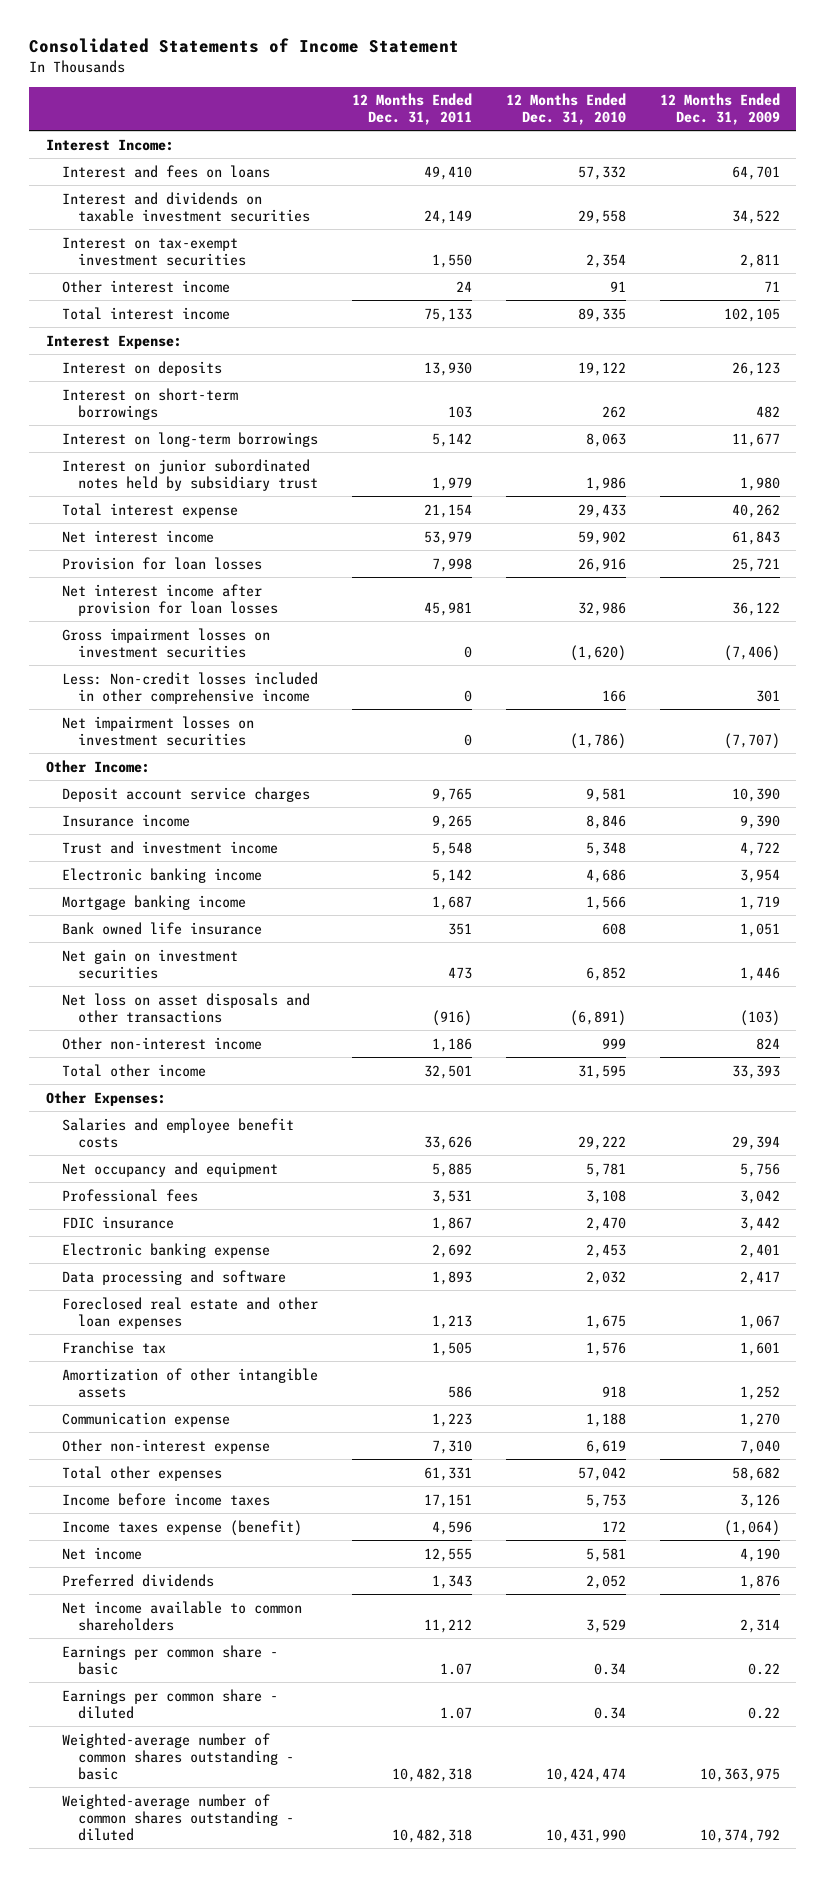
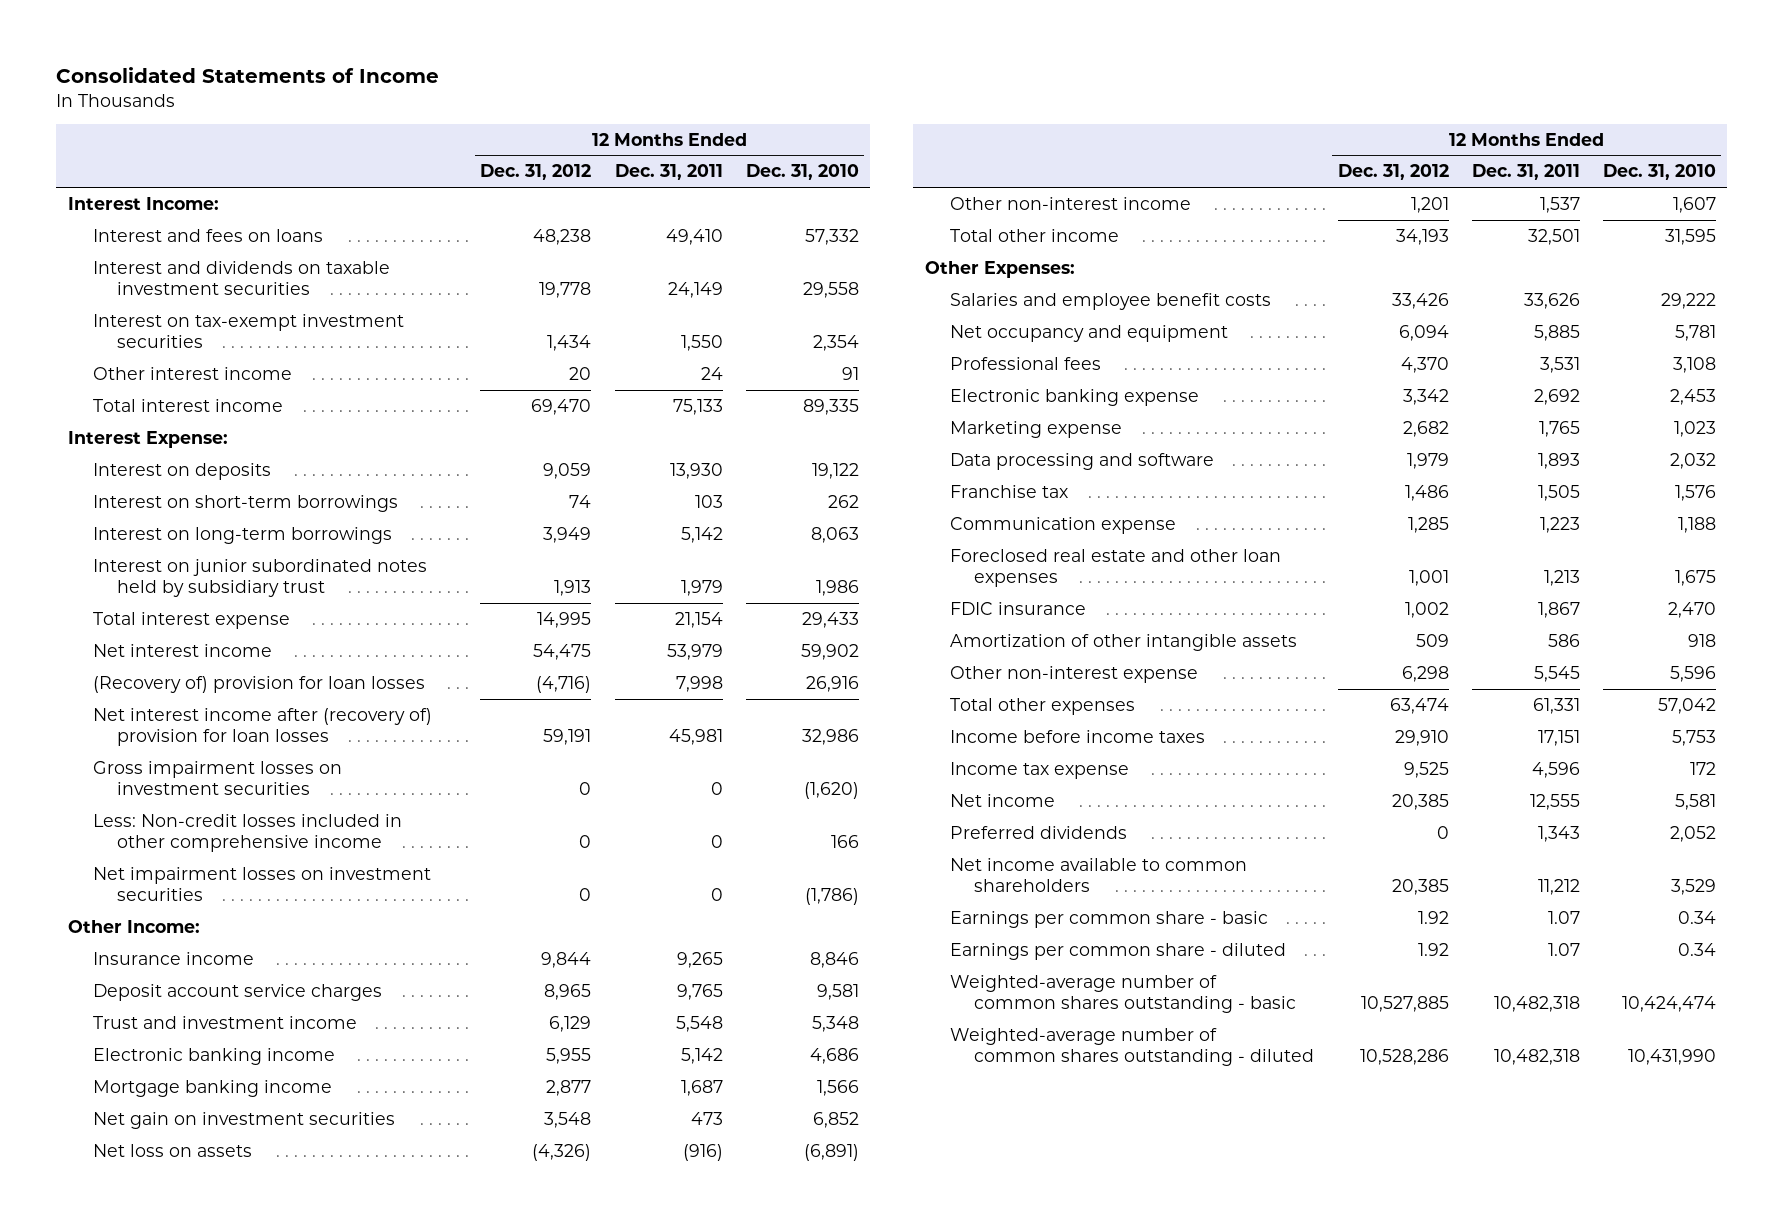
[29,38,460,54] Consolidated Statements of Income Statement -> [56,67,440,84] Consolidated Statements of Income
[659,93,780,126] 12 Months Ended Dec. 31, 2009 -> none
none -> [480,164,592,181] Dec. 31, 2012
[62,556,263,570] Provision for loan losses -> [92,675,425,693] (Recovery of) provision for loan losses
[62,583,279,616] Net interest income after provision for loan losses -> [92,707,432,746] Net interest income after (recovery of) provision for loan losses
[62,786,311,802] Deposit account service charges -> [92,983,382,1001] Deposit account service charges
[62,921,263,935] Bank owned life insurance -> none
[62,992,311,1023] Net loss on asset disposals and other transactions -> [92,1143,252,1157] Net loss on assets
[432,1037,473,1052] 1,186 -> [1539,196,1580,213] 1,537
[601,1037,626,1049] 999 -> [1672,196,1716,213] 1,607
none -> [949,420,1122,438] Marketing expense
[62,1296,319,1329] Foreclosed real estate and other loan expenses -> [949,548,1281,587] Foreclosed real estate and other loan expenses
[62,1215,175,1229] FDIC insurance -> [949,601,1086,615] FDIC insurance
[62,1367,319,1398] Amortization of other intangible assets -> [949,633,1297,651] Amortization of other intangible assets
[432,1439,473,1454] 7,310 -> [1533,665,1580,682] 5,545
[585,1439,626,1454] 6,619 -> [1669,665,1716,682] 5,596
[62,1519,303,1536] Income taxes expense (benefit) -> [949,761,1129,779] Income tax expense

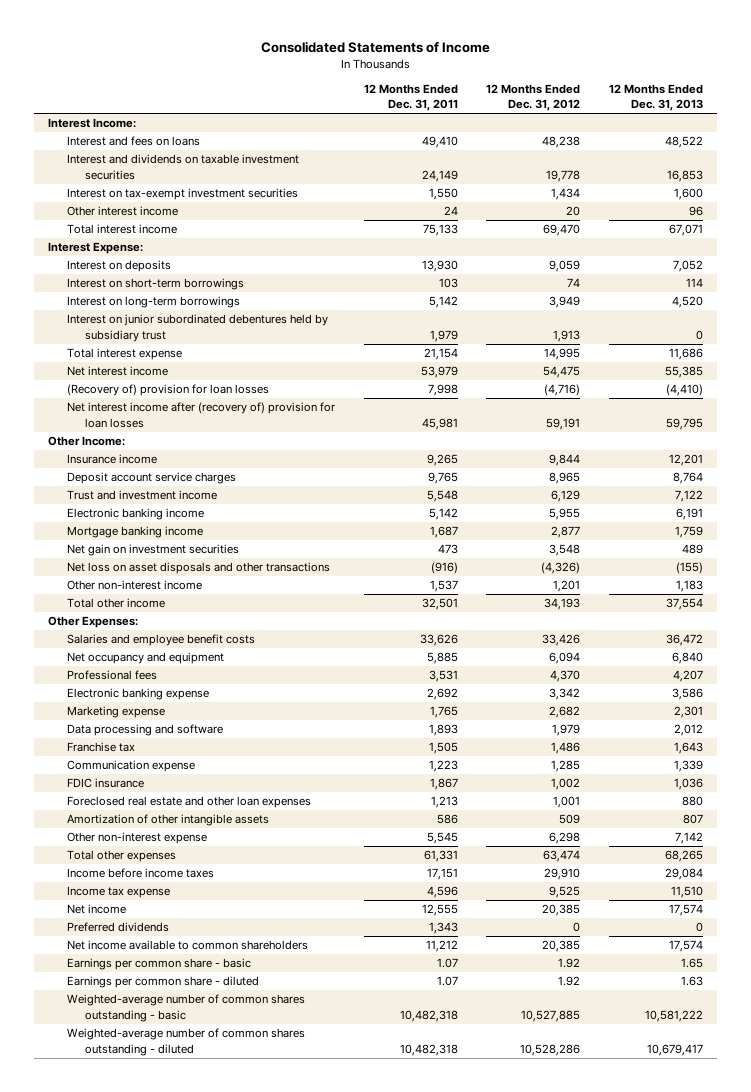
[745,164,859,181] Dec. 31, 2010 -> none
none -> [608,84,703,112] 12 Months Ended Dec. 31, 2013
[92,558,427,597] Interest on junior subordinated notes held by subsidiary trust -> [66,314,328,342] Interest on junior subordinated debentures held by subsidiary trust
[92,760,342,795] Gross impairment losses on investment securities -> none
[92,813,402,852] Less: Non-credit losses included in other comprehensive income -> none
[92,866,431,901] Net impairment losses on investment securities -> none
[92,1143,252,1157] Net loss on assets -> [66,562,330,575] Net loss on asset disposals and other transactions
[949,548,1281,587] Foreclosed real estate and other loan expenses -> [66,796,311,809] Foreclosed real estate and other loan expenses

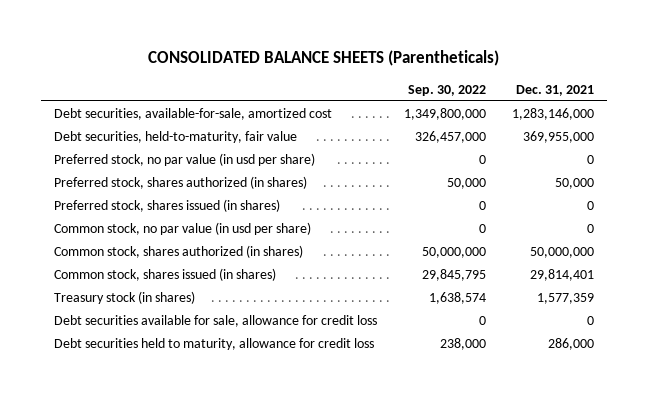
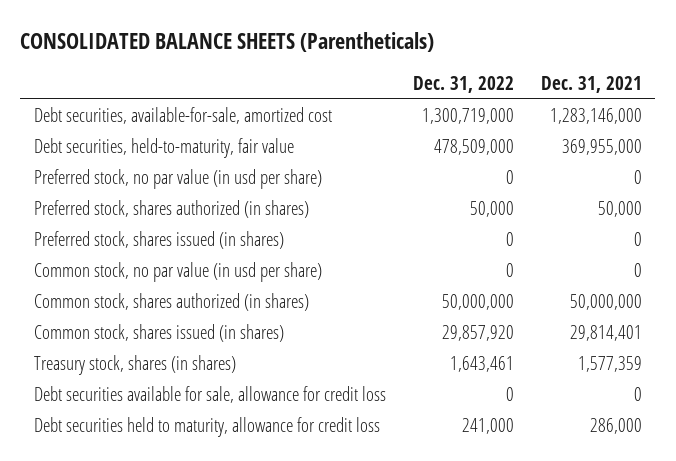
[407,84,486,96] Sep. 30, 2022 -> none
none -> [412,75,514,93] Dec. 31, 2022
[54,291,196,305] Treasury stock (in shares) -> [33,355,236,376] Treasury stock, shares (in shares)

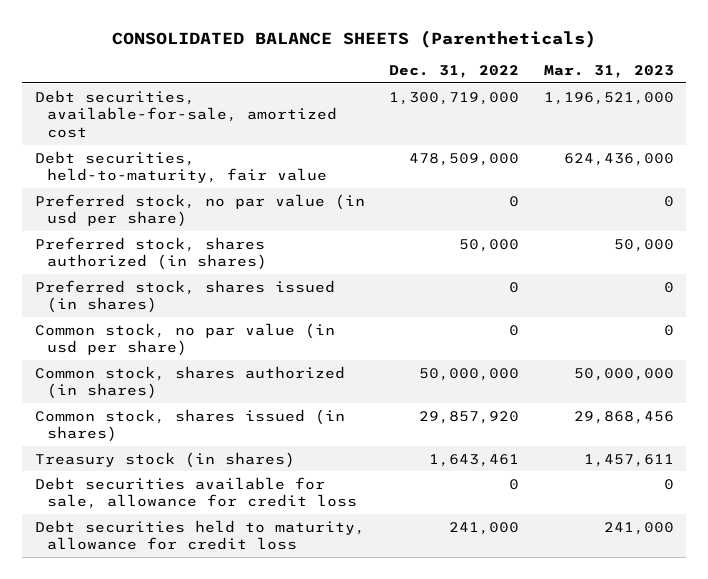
[540,75,642,93] Dec. 31, 2021 -> none
none -> [543,64,674,78] Mar. 31, 2023
[33,355,236,376] Treasury stock, shares (in shares) -> [34,451,295,468] Treasury stock (in shares)

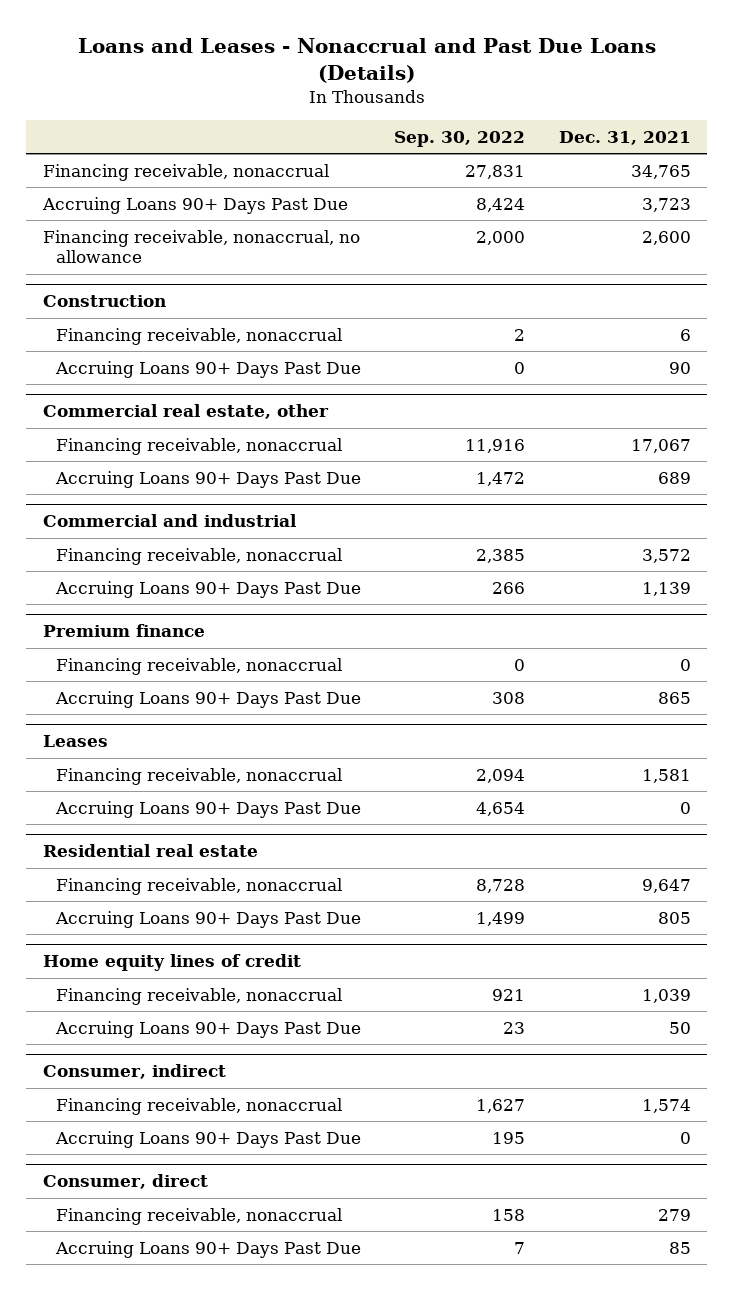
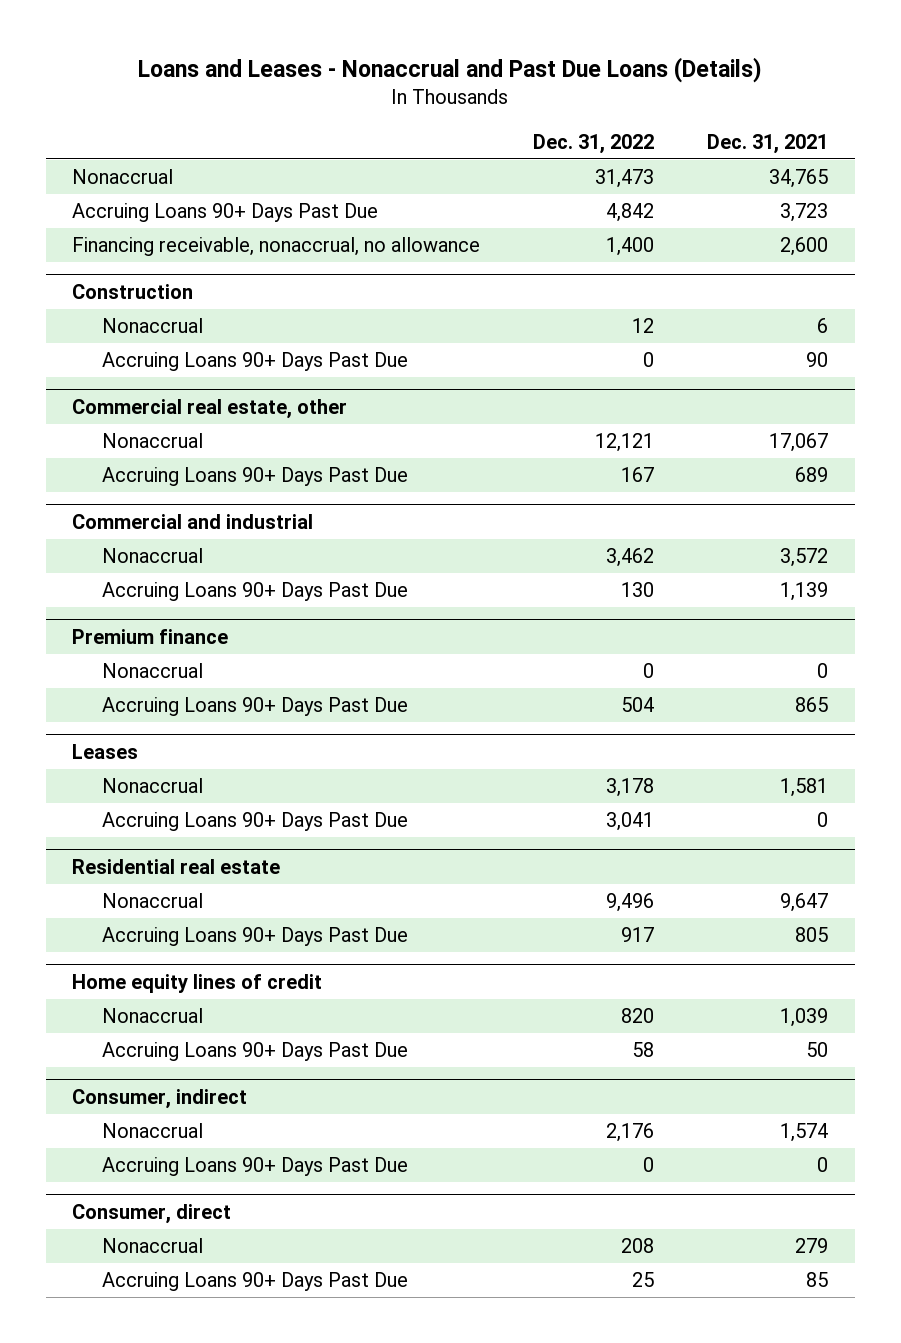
[394,130,526,147] Sep. 30, 2022 -> none
none -> [533,133,655,154] Dec. 31, 2022
[43,163,330,181] Financing receivable, nonaccrual -> [72,169,174,185] Nonaccrual
[56,327,343,345] Financing receivable, nonaccrual -> [101,318,203,334] Nonaccrual
[56,437,343,455] Financing receivable, nonaccrual -> [101,433,203,449] Nonaccrual
[56,547,343,565] Financing receivable, nonaccrual -> [101,548,203,564] Nonaccrual
[56,657,343,675] Financing receivable, nonaccrual -> [101,663,203,679] Nonaccrual
[56,767,343,785] Financing receivable, nonaccrual -> [101,778,203,794] Nonaccrual
[56,877,343,895] Financing receivable, nonaccrual -> [101,893,203,909] Nonaccrual
[56,987,343,1005] Financing receivable, nonaccrual -> [101,1008,203,1024] Nonaccrual
[56,1097,343,1115] Financing receivable, nonaccrual -> [101,1123,203,1139] Nonaccrual
[56,1207,343,1225] Financing receivable, nonaccrual -> [101,1238,203,1254] Nonaccrual

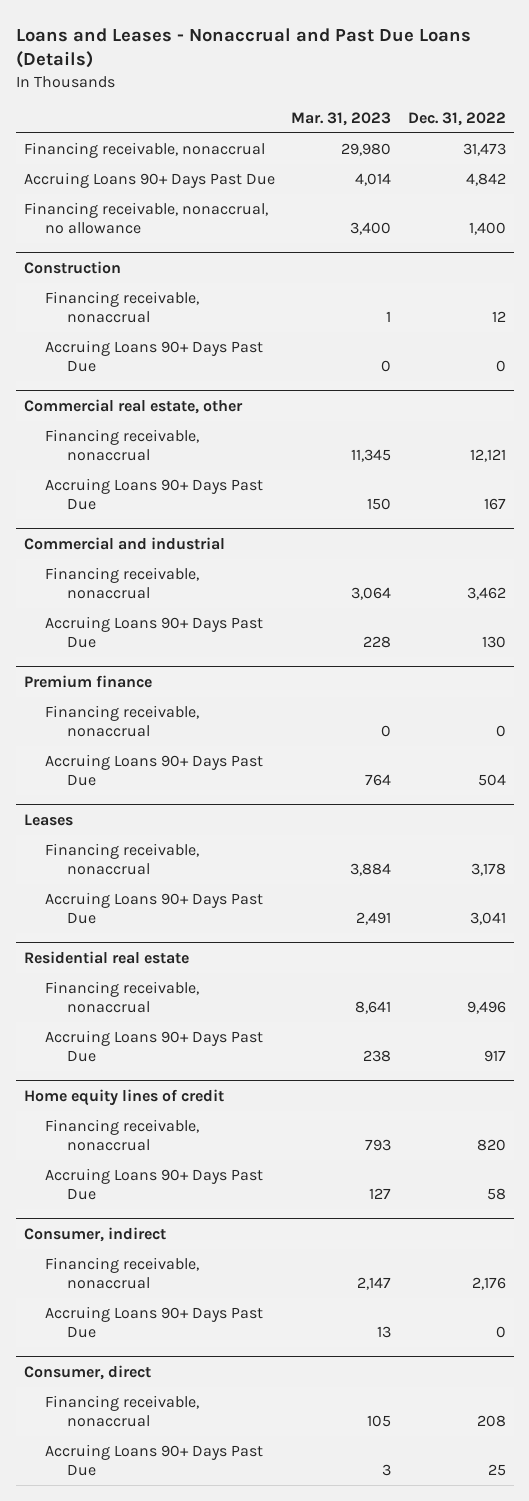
[707,133,829,154] Dec. 31, 2021 -> none
none -> [291,112,392,127] Mar. 31, 2023
[72,169,174,185] Nonaccrual -> [23,141,265,158] Financing receivable, nonaccrual
[101,318,203,334] Nonaccrual -> [45,290,200,324] Financing receivable, nonaccrual
[101,433,203,449] Nonaccrual -> [45,428,200,462] Financing receivable, nonaccrual
[101,548,203,564] Nonaccrual -> [45,566,200,600] Financing receivable, nonaccrual
[101,663,203,679] Nonaccrual -> [45,704,200,738] Financing receivable, nonaccrual
[101,778,203,794] Nonaccrual -> [45,842,200,876] Financing receivable, nonaccrual
[101,893,203,909] Nonaccrual -> [45,980,200,1014] Financing receivable, nonaccrual
[101,1008,203,1024] Nonaccrual -> [45,1118,200,1152] Financing receivable, nonaccrual
[101,1123,203,1139] Nonaccrual -> [45,1256,200,1290] Financing receivable, nonaccrual
[101,1238,203,1254] Nonaccrual -> [45,1394,200,1428] Financing receivable, nonaccrual

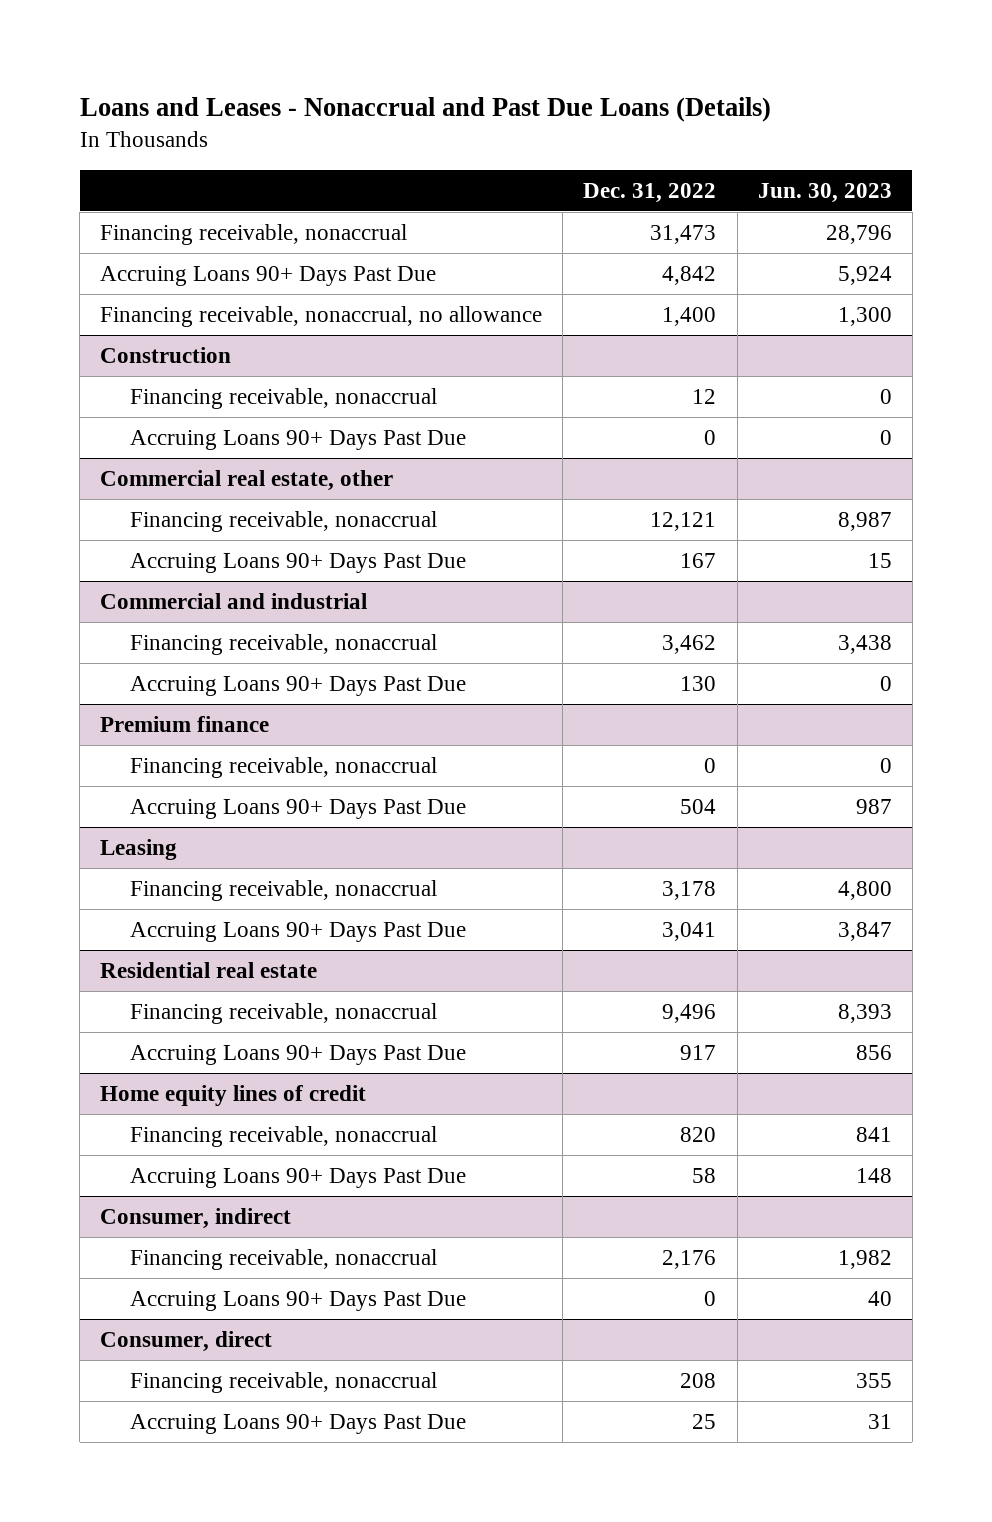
[291,112,392,127] Mar. 31, 2023 -> none
none -> [757,182,892,203] Jun. 30, 2023
[23,813,73,826] Leases -> [100,838,178,860] Leasing

